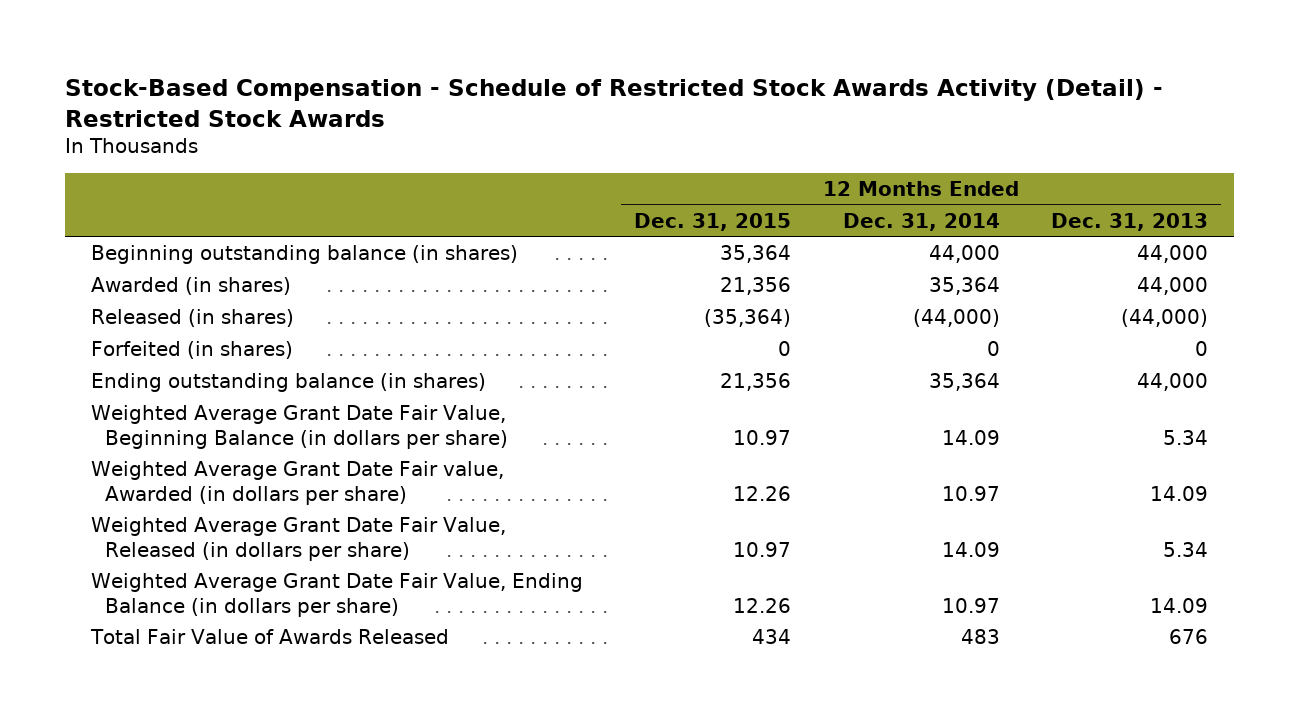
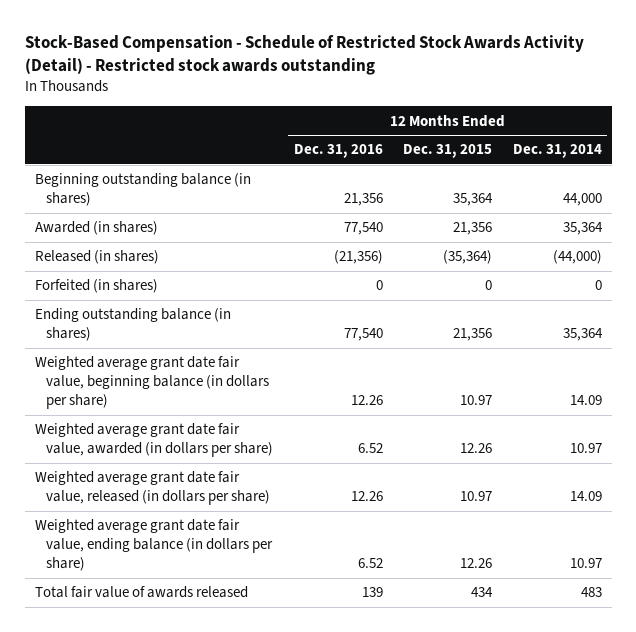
[64,78,1163,127] Stock-Based Compensation - Schedule of Restricted Stock Awards Activity (Detail) - Restricted Stock Awards -> [24,34,584,76] Stock-Based Compensation - Schedule of Restricted Stock Awards Activity (Detail) - Restricted stock awards outstanding
[1051,212,1209,231] Dec. 31, 2013 -> none
none -> [293,144,383,159] Dec. 31, 2016
[90,405,508,449] Weighted Average Grant Date Fair Value, Beginning Balance (in dollars per share) -> [34,356,269,410] Weighted average grant date fair value, beginning balance (in dollars per share)
[90,461,504,505] Weighted Average Grant Date Fair value, Awarded (in dollars per share) -> [34,423,273,458] Weighted average grant date fair value, awarded (in dollars per share)
[90,517,506,561] Weighted Average Grant Date Fair Value, Released (in dollars per share) -> [34,471,270,506] Weighted average grant date fair value, released (in dollars per share)
[90,573,583,617] Weighted Average Grant Date Fair Value, Ending Balance (in dollars per share) -> [34,519,273,572] Weighted average grant date fair value, ending balance (in dollars per share)
[89,629,449,645] Total Fair Value of Awards Released -> [34,586,248,599] Total fair value of awards released

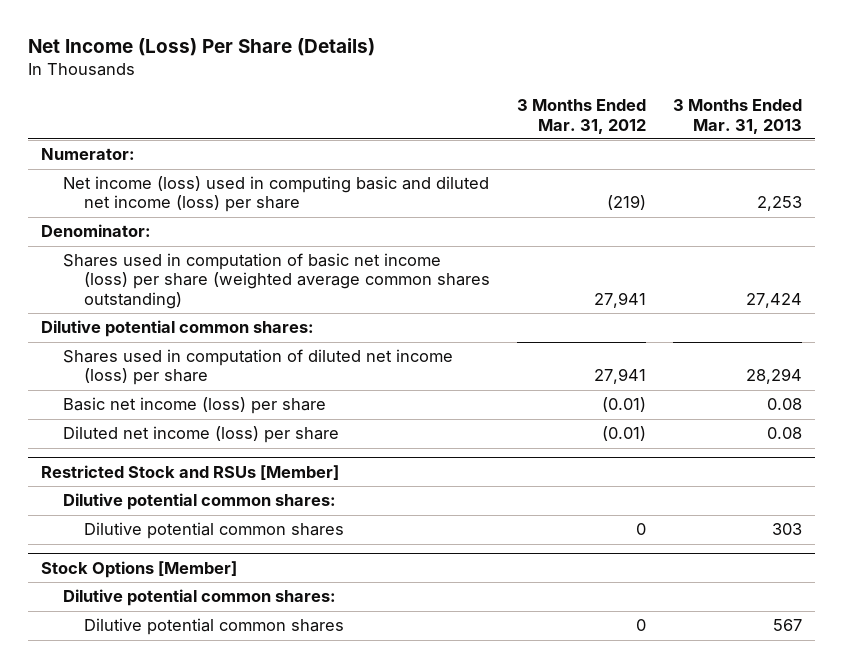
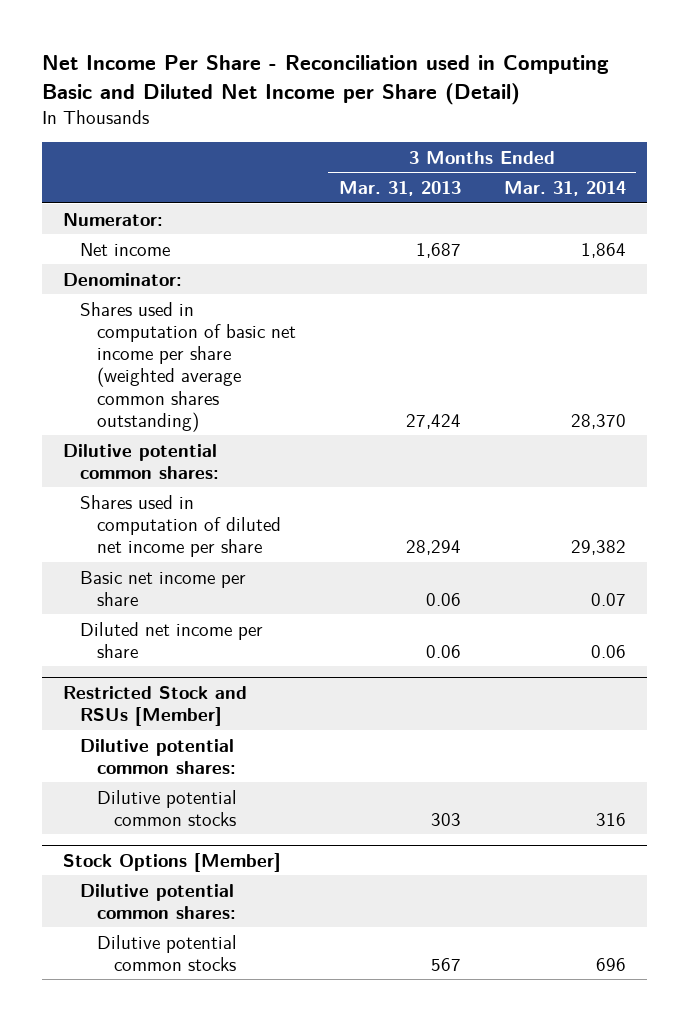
[27,37,375,56] Net Income (Loss) Per Share (Details) -> [41,55,609,105] Net Income Per Share - Reconciliation used in Computing Basic and Diluted Net Income per Share (Detail)
[517,99,647,134] 3 Months Ended Mar. 31, 2012 -> none
none -> [503,181,626,197] Mar. 31, 2014
[62,176,489,213] Net income (loss) used in computing basic and diluted net income (loss) per share -> none
none -> [80,242,171,256] Net income
[62,253,491,309] Shares used in computation of basic net income (loss) per share (weighted average common shares outstanding) -> [80,301,297,432] Shares used in computation of basic net income per share (weighted average common shares outstanding)
[62,349,453,386] Shares used in computation of diluted net income (loss) per share -> [80,494,282,558] Shares used in computation of diluted net income per share
[62,397,326,415] Basic net income (loss) per share -> [80,570,247,606] Basic net income per share
[766,398,802,411] 0.08 -> [425,592,461,606] 0.06
[62,426,339,444] Diluted net income (loss) per share -> [80,621,264,658] Diluted net income per share
[766,427,802,440] 0.08 -> [425,644,461,658] 0.06
[84,522,345,540] Dilutive potential common shares -> [97,789,238,826] Dilutive potential common stocks
[84,618,345,636] Dilutive potential common shares -> [97,934,238,971] Dilutive potential common stocks

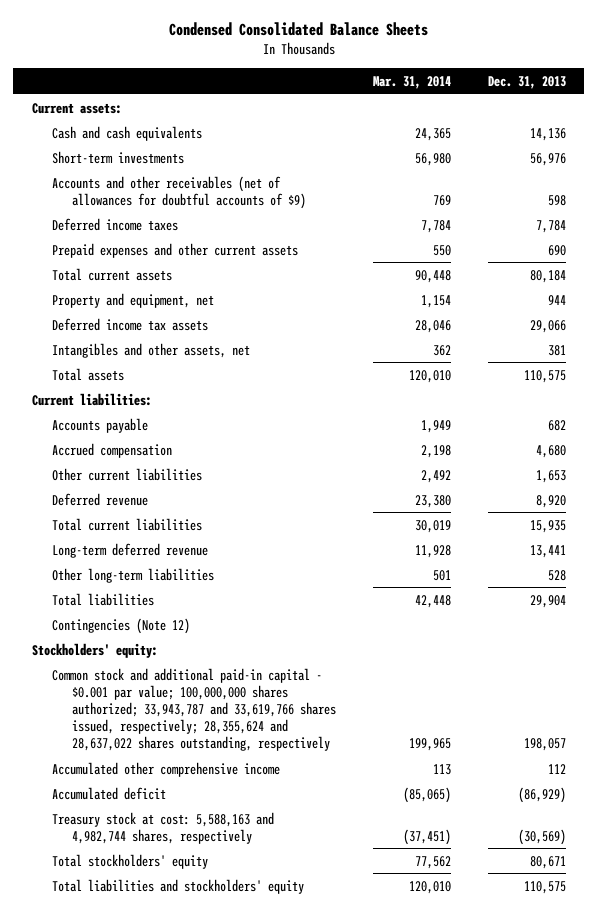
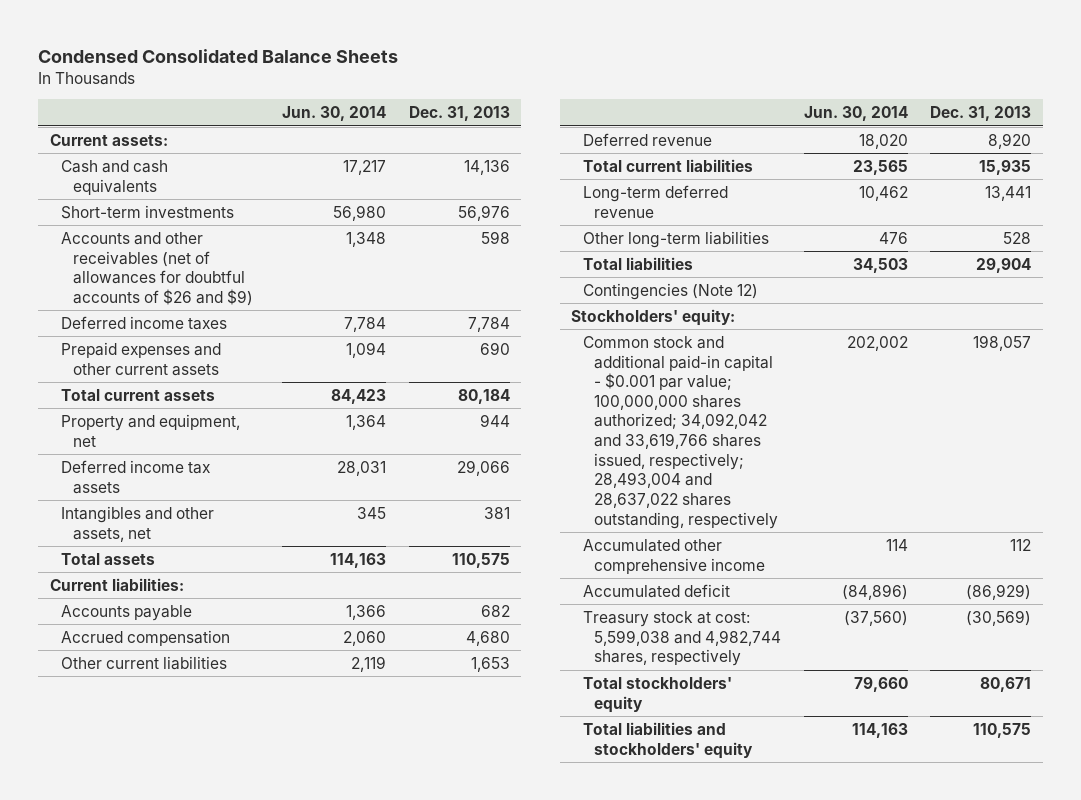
[372,75,451,89] Mar. 31, 2014 -> none
none -> [282,106,387,122] Jun. 30, 2014
[51,175,306,209] Accounts and other receivables (net of allowances for doubtful accounts of $9) -> [61,231,253,306] Accounts and other receivables (net of allowances for doubtful accounts of $26 and $9)
[51,667,336,752] Common stock and additional paid-in capital - $0.001 par value; 100,000,000 shares authorized; 33,943,787 and 33,619,766 shares issued, respectively; 28,355,624 and 28,637,022 shares outstanding, respectively -> [582,335,779,529] Common stock and additional paid-in capital - $0.001 par value; 100,000,000 shares authorized; 34,092,042 and 33,619,766 shares issued, respectively; 28,493,004 and 28,637,022 shares outstanding, respectively
[51,811,274,844] Treasury stock at cost: 5,588,163 and 4,982,744 shares, respectively -> [582,610,782,667] Treasury stock at cost: 5,599,038 and 4,982,744 shares, respectively

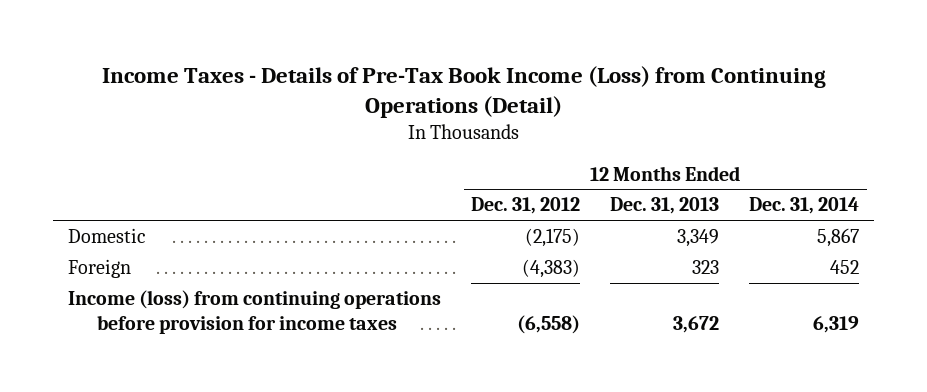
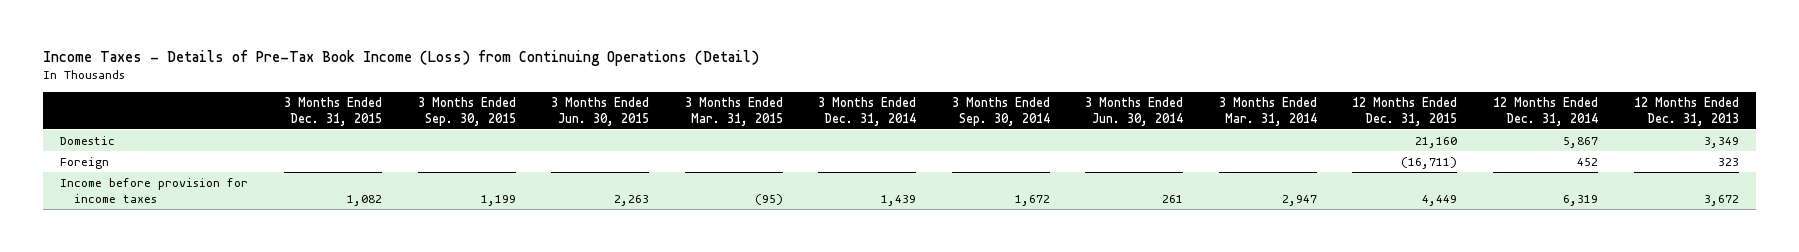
[471,197,581,215] Dec. 31, 2012 -> none
none -> [284,96,383,126] 3 Months Ended Dec. 31, 2015
none -> [417,96,516,126] 3 Months Ended Sep. 30, 2015
none -> [551,96,650,126] 3 Months Ended Jun. 30, 2015
none -> [684,96,783,126] 3 Months Ended Mar. 31, 2015
none -> [818,96,917,126] 3 Months Ended Dec. 31, 2014
none -> [951,96,1050,126] 3 Months Ended Sep. 30, 2014
none -> [1085,96,1184,126] 3 Months Ended Jun. 30, 2014
none -> [1218,96,1317,126] 3 Months Ended Mar. 31, 2014
none -> [1352,96,1458,126] 12 Months Ended Dec. 31, 2015
[67,289,441,335] Income (loss) from continuing operations before provision for income taxes -> [60,177,249,203] Income before provision for income taxes

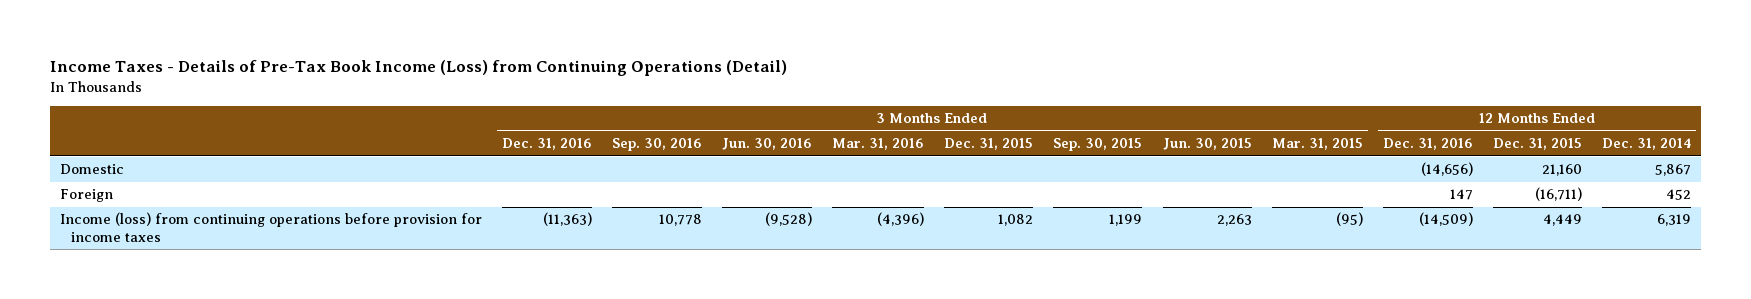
[818,96,917,126] 3 Months Ended Dec. 31, 2014 -> none
[951,96,1050,126] 3 Months Ended Sep. 30, 2014 -> none
[1085,96,1184,126] 3 Months Ended Jun. 30, 2014 -> none
[1218,96,1317,126] 3 Months Ended Mar. 31, 2014 -> none
[1633,96,1739,126] 12 Months Ended Dec. 31, 2013 -> none
none -> [502,138,593,151] Dec. 31, 2016
none -> [612,138,703,152] Sep. 30, 2016
none -> [722,138,813,151] Jun. 30, 2016
none -> [832,138,925,151] Mar. 31, 2016
none -> [1382,138,1473,151] Dec. 31, 2016
[60,177,249,203] Income before provision for income taxes -> [60,212,483,242] Income (loss) from continuing operations before provision for income taxes

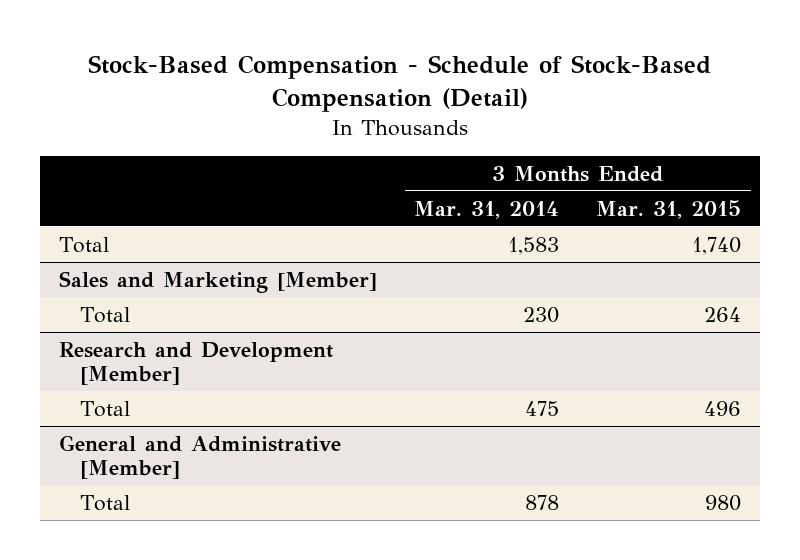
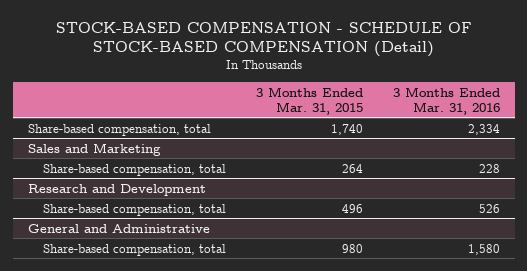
[87,54,711,113] Stock-Based Compensation - Schedule of Stock-Based Compensation (Detail) -> [55,21,472,58] STOCK-BASED COMPENSATION - SCHEDULE OF STOCK-BASED COMPENSATION (Detail)
[413,200,559,219] Mar. 31, 2014 -> none
none -> [392,86,500,115] 3 Months Ended Mar. 31, 2016
[58,236,109,253] Total -> [27,123,211,136] Share-based compensation, total
[58,270,377,293] Sales and Marketing [Member] -> [27,142,161,156] Sales and Marketing
[80,306,131,323] Total -> [42,163,226,176] Share-based compensation, total
[58,341,333,386] Research and Development [Member] -> [27,183,206,196] Research and Development
[80,400,131,417] Total -> [42,203,226,216] Share-based compensation, total
[58,434,341,480] General and Administrative [Member] -> [27,223,210,233] General and Administrative
[80,494,131,511] Total -> [42,243,226,256] Share-based compensation, total

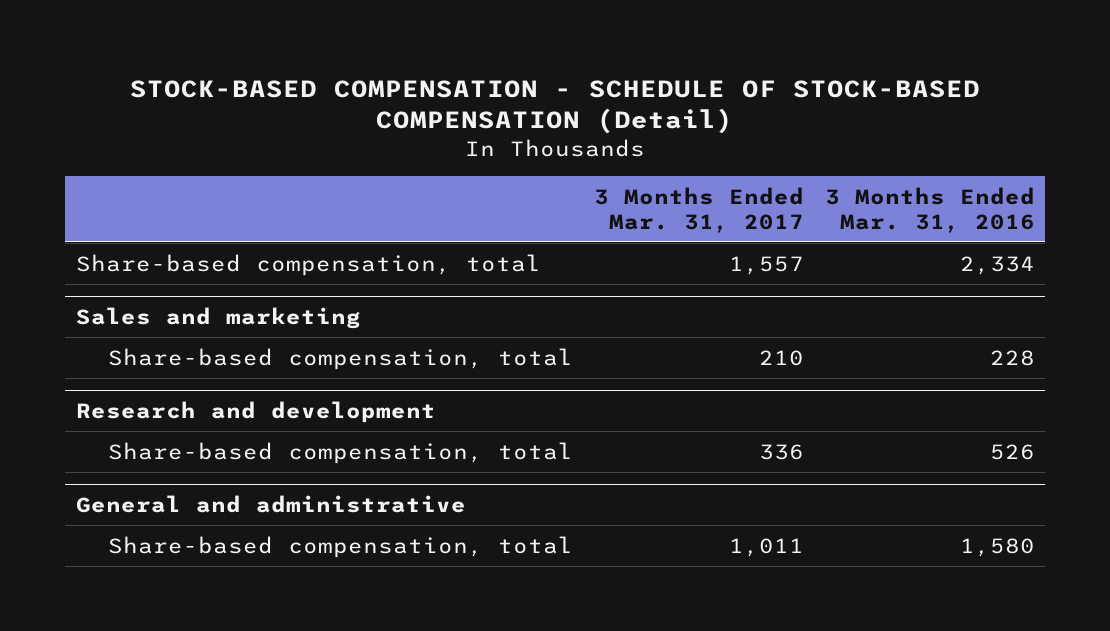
[255,86,363,115] 3 Months Ended Mar. 31, 2015 -> none
none -> [593,186,804,233] 3 Months Ended Mar. 31, 2017
[27,142,161,156] Sales and Marketing -> [75,306,361,329] Sales and marketing
[27,183,206,196] Research and Development -> [75,400,436,423] Research and development
[27,223,210,233] General and Administrative -> [75,494,466,513] General and administrative

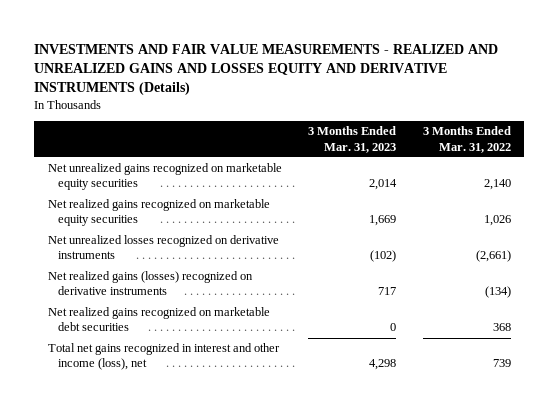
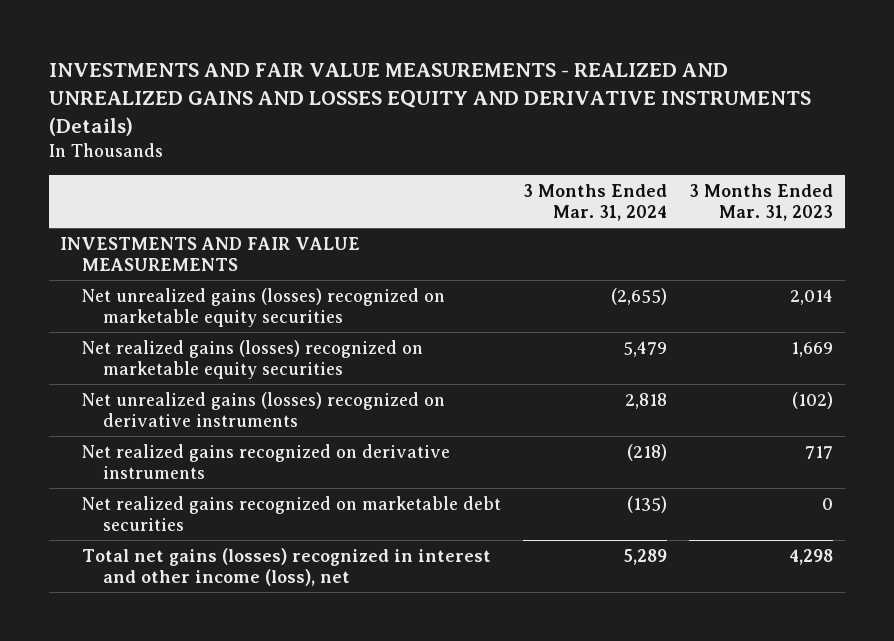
[422,126,511,153] 3 Months Ended Mar. 31, 2022 -> none
none -> [523,183,668,221] 3 Months Ended Mar. 31, 2024
none -> [60,236,361,271] INVESTMENTS AND FAIR VALUE MEASUREMENTS
[47,163,282,191] Net unrealized gains recognized on marketable equity securities -> [81,287,445,327] Net unrealized gains (losses) recognized on marketable equity securities
[47,199,270,227] Net realized gains recognized on marketable equity securities -> [81,339,423,379] Net realized gains (losses) recognized on marketable equity securities
[47,235,279,260] Net unrealized losses recognized on derivative instruments -> [81,391,445,427] Net unrealized gains (losses) recognized on derivative instruments
[47,271,253,296] Net realized gains (losses) recognized on derivative instruments -> [81,443,450,479] Net realized gains recognized on derivative instruments
[47,343,280,371] Total net gains recognized in interest and other income (loss), net -> [81,547,491,586] Total net gains (losses) recognized in interest and other income (loss), net

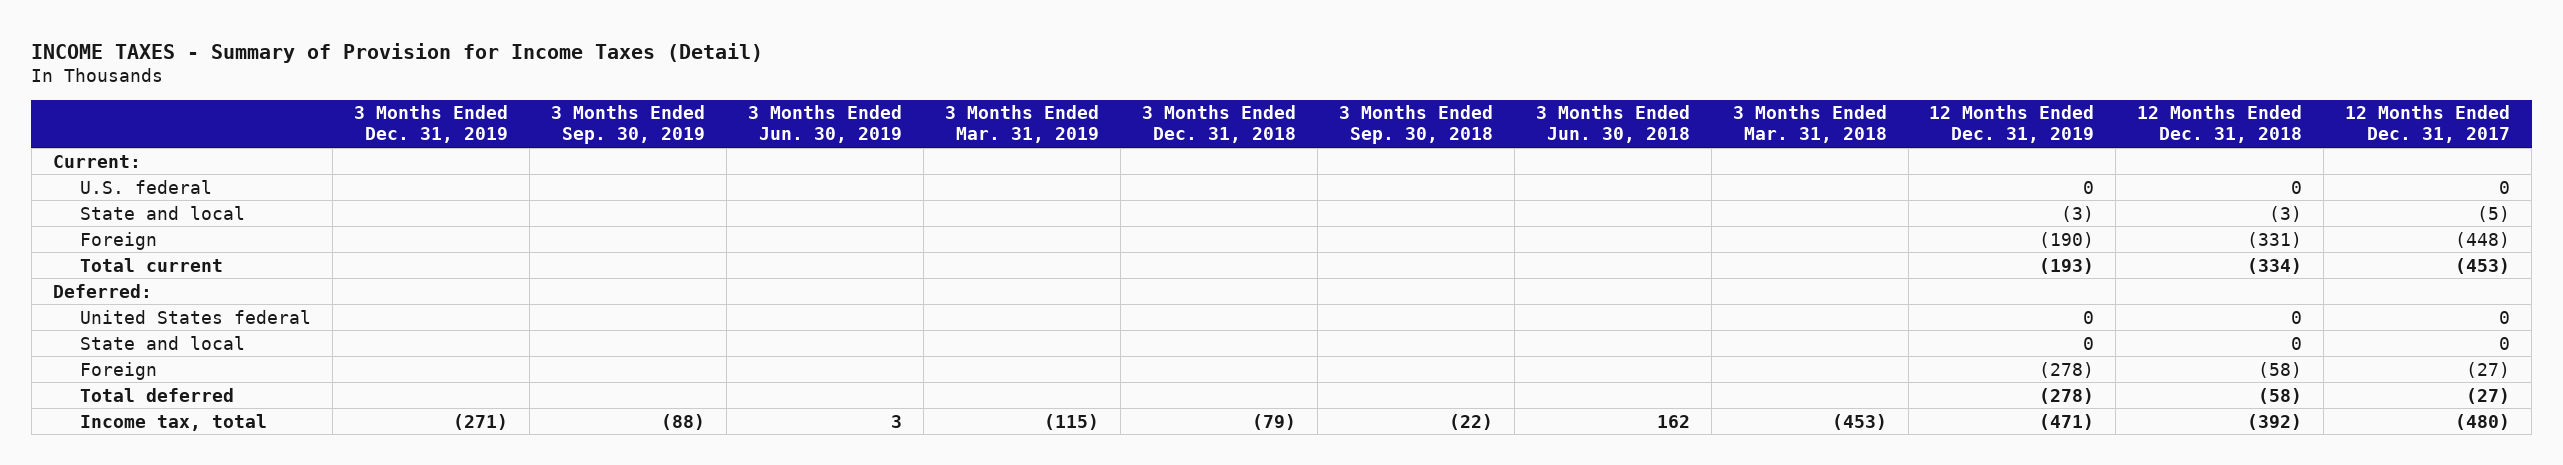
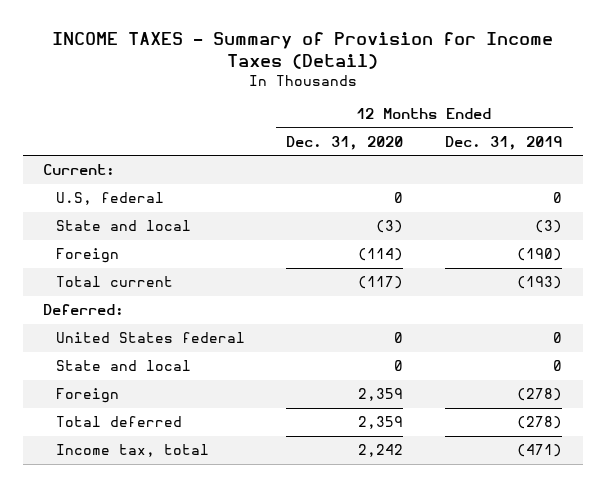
[354,105,509,144] 3 Months Ended Dec. 31, 2019 -> none
[551,105,706,145] 3 Months Ended Sep. 30, 2019 -> none
[748,105,903,144] 3 Months Ended Jun. 30, 2019 -> none
[944,105,1099,144] 3 Months Ended Mar. 31, 2019 -> none
[1141,105,1296,144] 3 Months Ended Dec. 31, 2018 -> none
[1338,105,1493,145] 3 Months Ended Sep. 30, 2018 -> none
[1535,105,1690,144] 3 Months Ended Jun. 30, 2018 -> none
[1732,105,1887,144] 3 Months Ended Mar. 31, 2018 -> none
[2137,105,2303,144] 12 Months Ended Dec. 31, 2018 -> none
[2345,105,2511,144] 12 Months Ended Dec. 31, 2017 -> none
none -> [286,135,404,150] Dec. 31, 2020
[80,179,213,194] U.S. federal -> [55,192,164,206] U.S, federal

